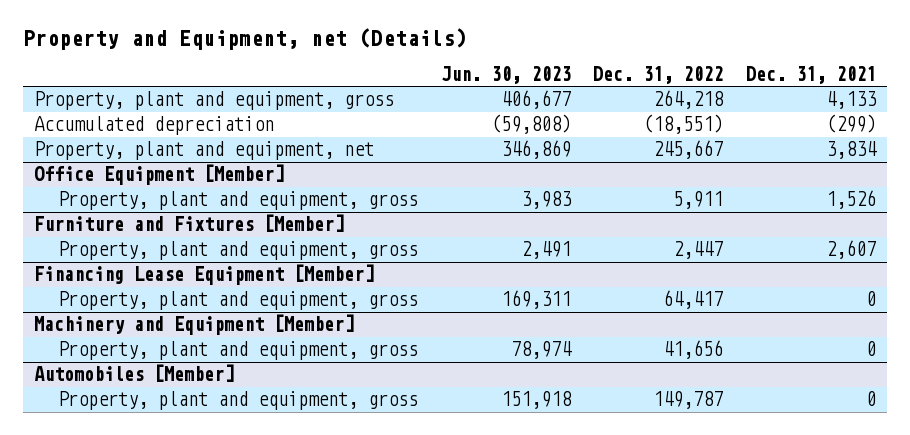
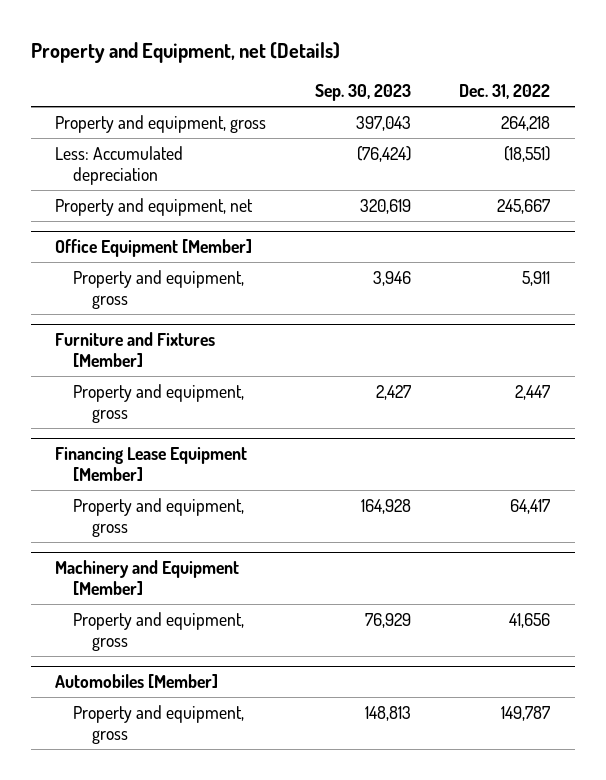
[440,66,571,85] Jun. 30, 2023 -> none
[745,66,876,85] Dec. 31, 2021 -> none
none -> [314,84,411,102] Sep. 30, 2023
[34,91,395,111] Property, plant and equipment, gross -> [55,114,267,133] Property and equipment, gross
[34,116,275,136] Accumulated depreciation -> [55,145,184,185] Less: Accumulated depreciation
[34,141,375,161] Property, plant and equipment, net -> [55,197,254,216] Property and equipment, net
[58,191,419,211] Property, plant and equipment, gross -> [73,269,245,309] Property and equipment, gross
[58,241,419,261] Property, plant and equipment, gross -> [73,383,245,423] Property and equipment, gross
[58,291,419,311] Property, plant and equipment, gross -> [73,497,245,537] Property and equipment, gross
[58,341,419,361] Property, plant and equipment, gross -> [73,611,245,651] Property and equipment, gross
[58,391,419,411] Property, plant and equipment, gross -> [73,704,245,744] Property and equipment, gross

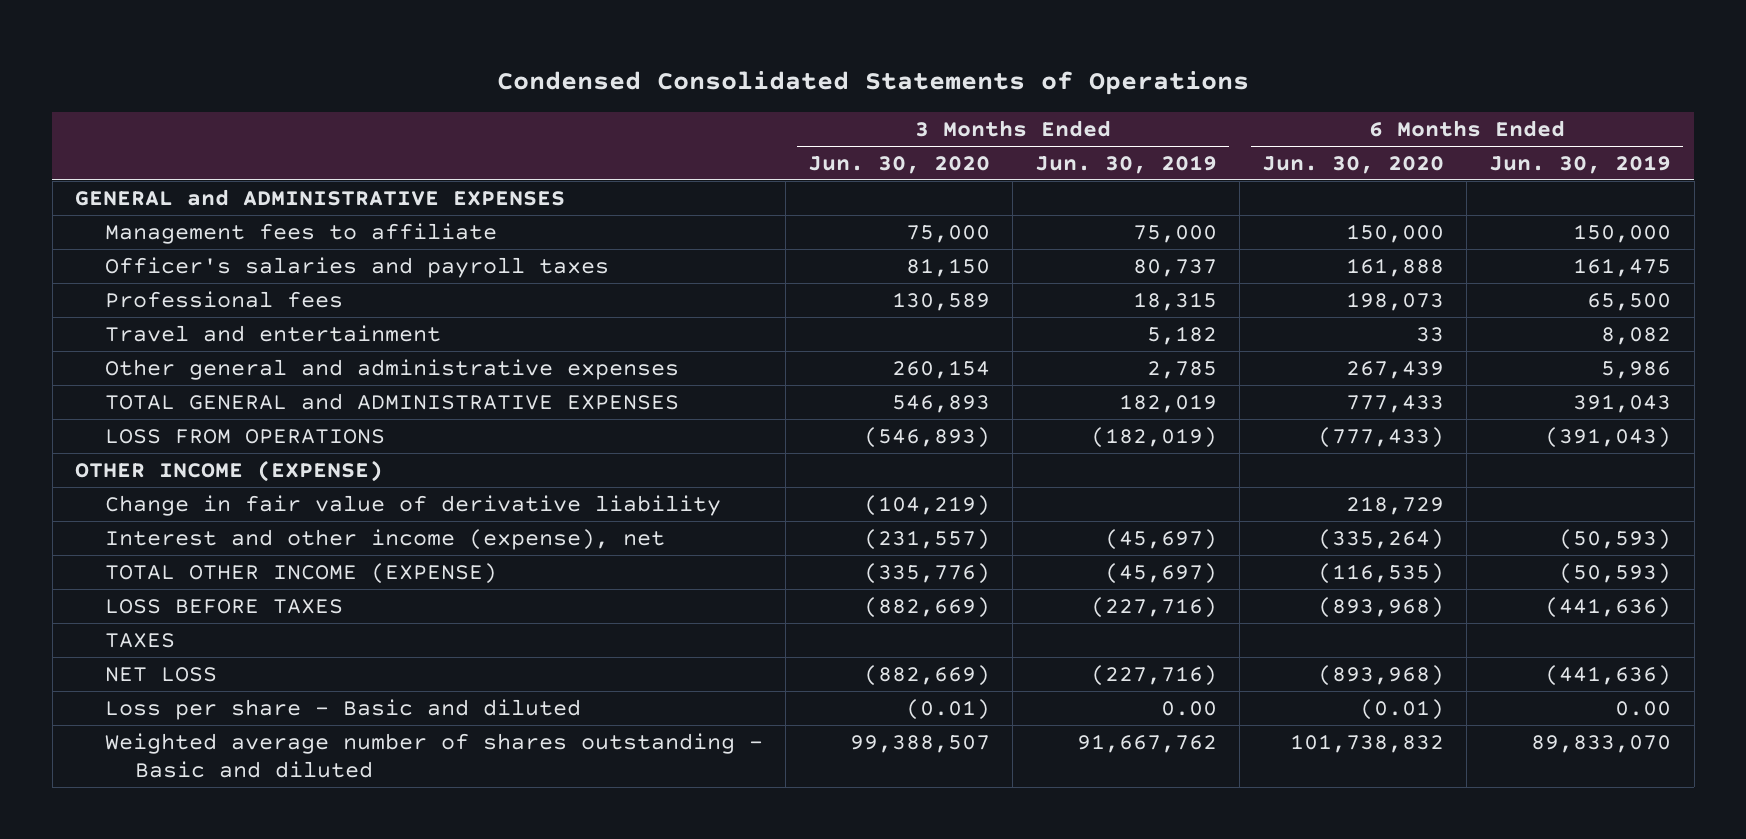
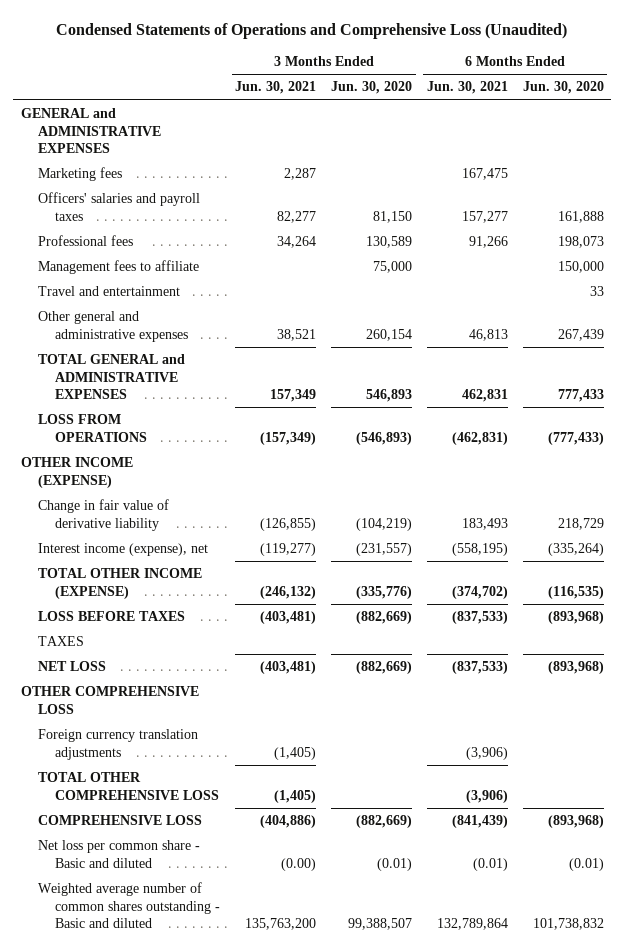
[497,70,1250,95] Condensed Consolidated Statements of Operations -> [56,22,568,39] Condensed Statements of Operations and Comprehensive Loss (Unaudited)
[1035,154,1218,174] Jun. 30, 2019 -> none
[1489,154,1672,174] Jun. 30, 2019 -> none
none -> [235,81,317,95] Jun. 30, 2021
none -> [426,81,508,95] Jun. 30, 2021
none -> [38,167,123,182] Marketing fees
[104,256,609,278] Officer's salaries and payroll taxes -> [38,192,201,221] Officers' salaries and payroll taxes
[104,222,497,244] Management fees to affiliate -> [38,260,200,275] Management fees to affiliate
[104,528,665,550] Interest and other income (expense), net -> [38,543,209,557] Interest income (expense), net
none -> [20,686,199,714] OTHER COMPREHENSIVE LOSS
none -> [38,729,199,760] Foreign currency translation adjustments
none -> [38,772,220,800] TOTAL OTHER COMPREHENSIVE LOSS
none -> [38,815,203,826] COMPREHENSIVE LOSS
[104,698,581,720] Loss per share - Basic and diluted -> [38,840,201,868] Net loss per common share - Basic and diluted
[104,732,763,778] Weighted average number of shares outstanding - Basic and diluted -> [38,882,221,928] Weighted average number of common shares outstanding - Basic and diluted

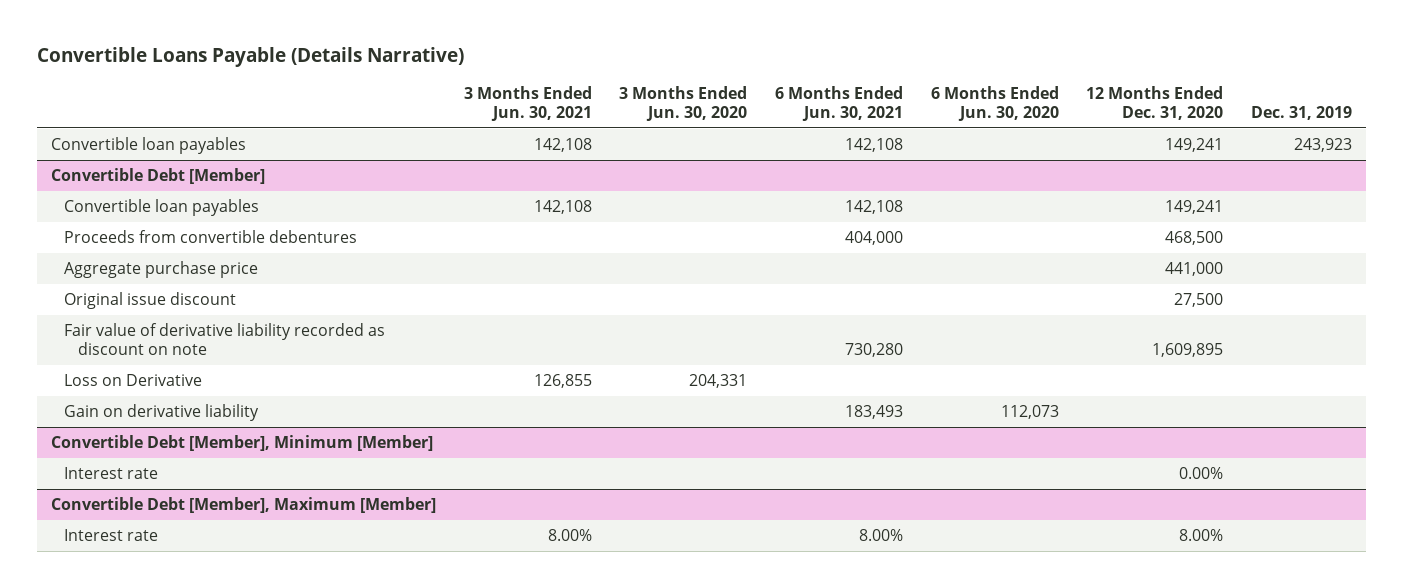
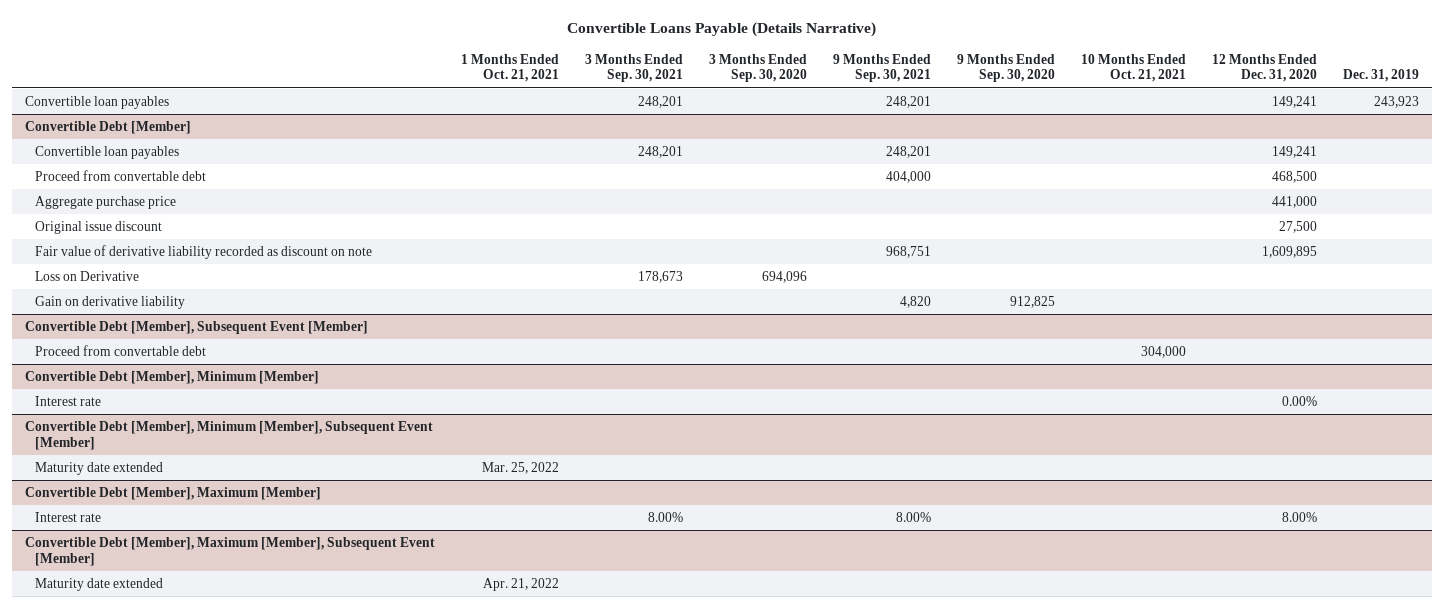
[463,85,592,121] 3 Months Ended Jun. 30, 2021 -> none
[619,85,748,121] 3 Months Ended Jun. 30, 2020 -> none
[775,85,904,121] 6 Months Ended Jun. 30, 2021 -> none
[930,85,1059,121] 6 Months Ended Jun. 30, 2020 -> none
none -> [460,53,559,83] 1 Months Ended Oct. 21, 2021
none -> [585,53,684,83] 3 Months Ended Sep. 30, 2021
none -> [709,53,808,83] 3 Months Ended Sep. 30, 2020
none -> [833,53,932,83] 9 Months Ended Sep. 30, 2021
none -> [957,53,1056,83] 9 Months Ended Sep. 30, 2020
none -> [1081,53,1187,83] 10 Months Ended Oct. 21, 2021
[64,230,358,244] Proceeds from convertible debentures -> [34,170,206,182] Proceed from convertable debt
none -> [24,321,368,335] Convertible Debt [Member], Subsequent Event [Member]
none -> [34,345,206,357] Proceed from convertable debt
none -> [24,421,433,450] Convertible Debt [Member], Minimum [Member], Subsequent Event [Member]
none -> [34,462,163,476] Maturity date extended
none -> [24,537,435,566] Convertible Debt [Member], Maximum [Member], Subsequent Event [Member]
none -> [34,578,163,592] Maturity date extended

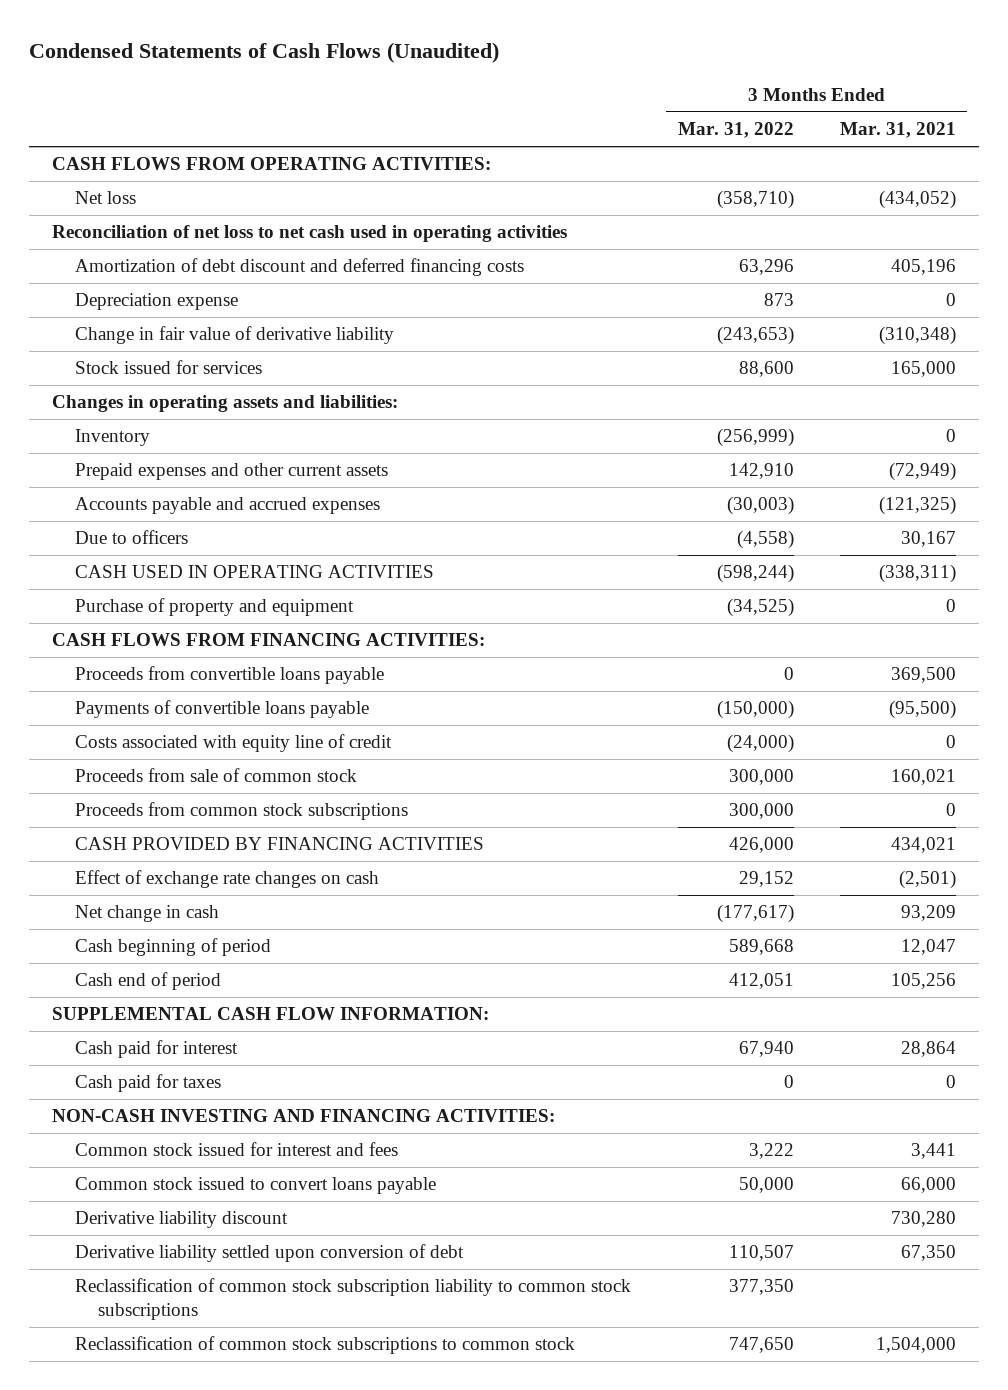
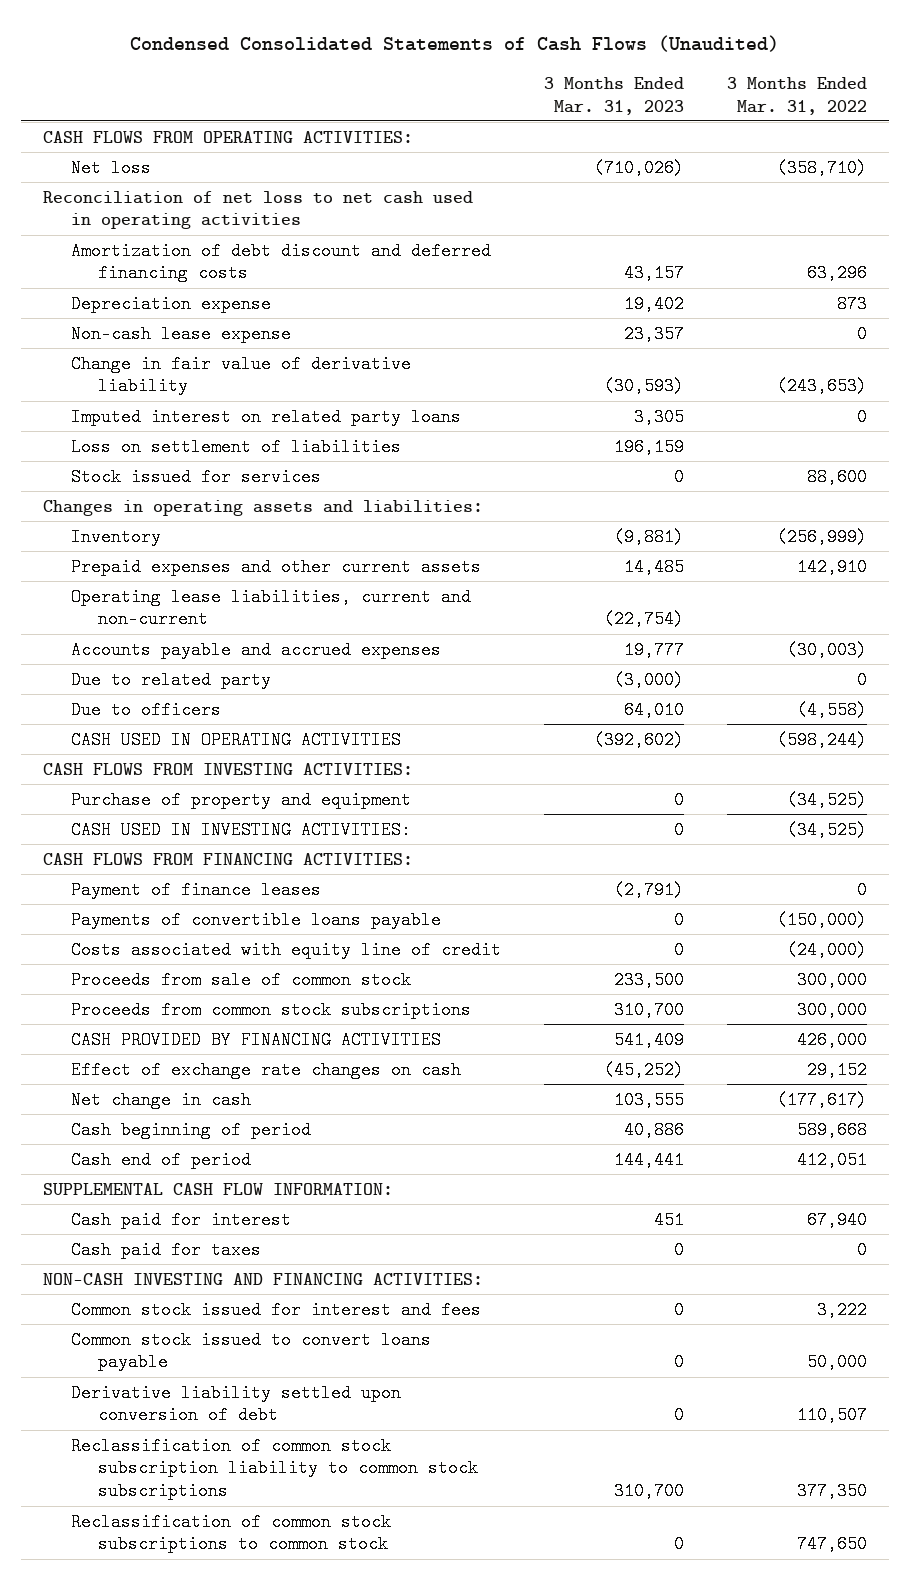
[28,42,499,64] Condensed Statements of Cash Flows (Unaudited) -> [129,34,779,52] Condensed Consolidated Statements of Cash Flows (Unaudited)
[839,122,956,139] Mar. 31, 2021 -> none
none -> [543,76,684,115] 3 Months Ended Mar. 31, 2023
none -> [70,324,291,343] Non-cash lease expense
none -> [70,407,461,426] Imputed interest on related party loans
none -> [70,437,401,456] Loss on settlement of liabilities
none -> [70,587,471,629] Operating lease liabilities, current and non-current
none -> [70,670,271,689] Due to related party
none -> [42,762,413,775] CASH FLOWS FROM INVESTING ACTIVITIES:
none -> [70,820,411,839] CASH USED IN INVESTING ACTIVITIES:
[75,666,385,685] Proceeds from convertible loans payable -> none
none -> [70,880,321,899] Payment of finance leases
[75,1211,289,1229] Derivative liability discount -> none

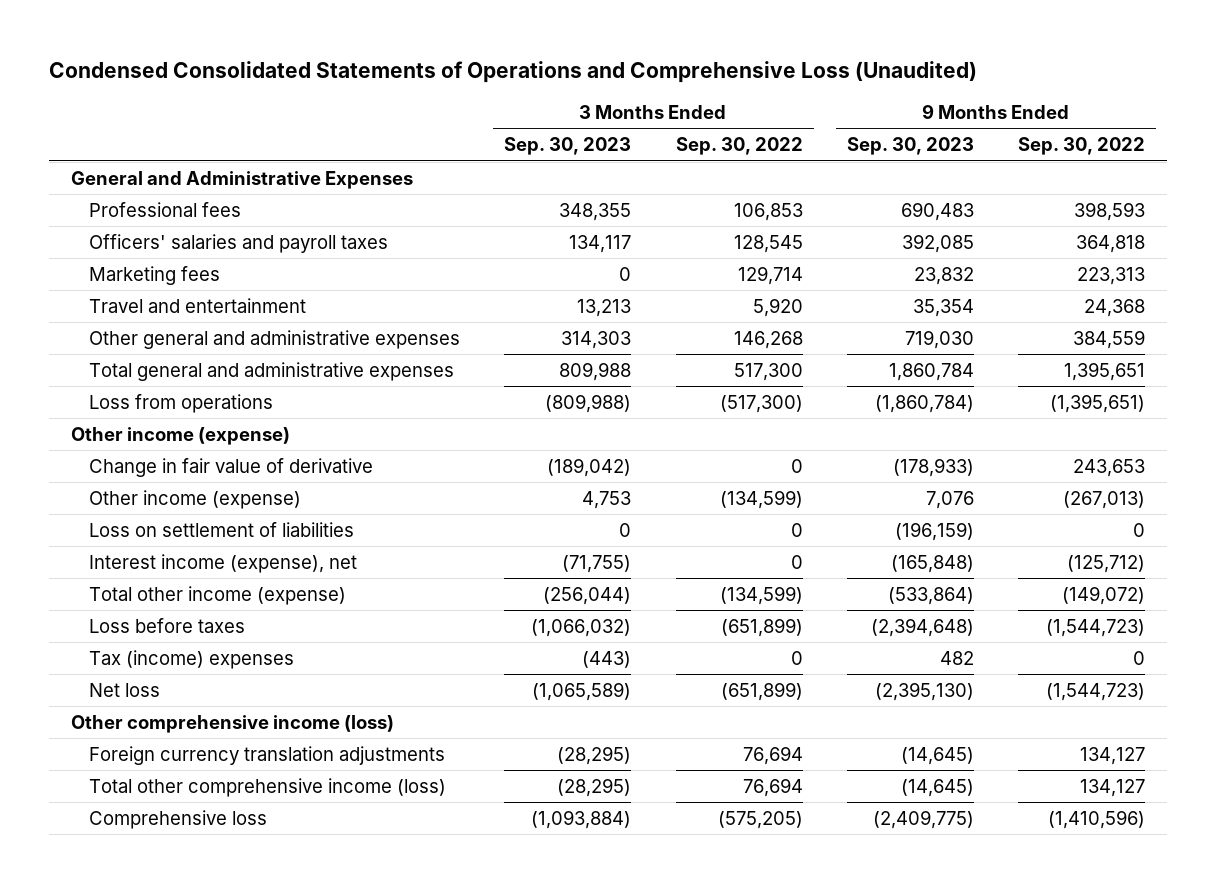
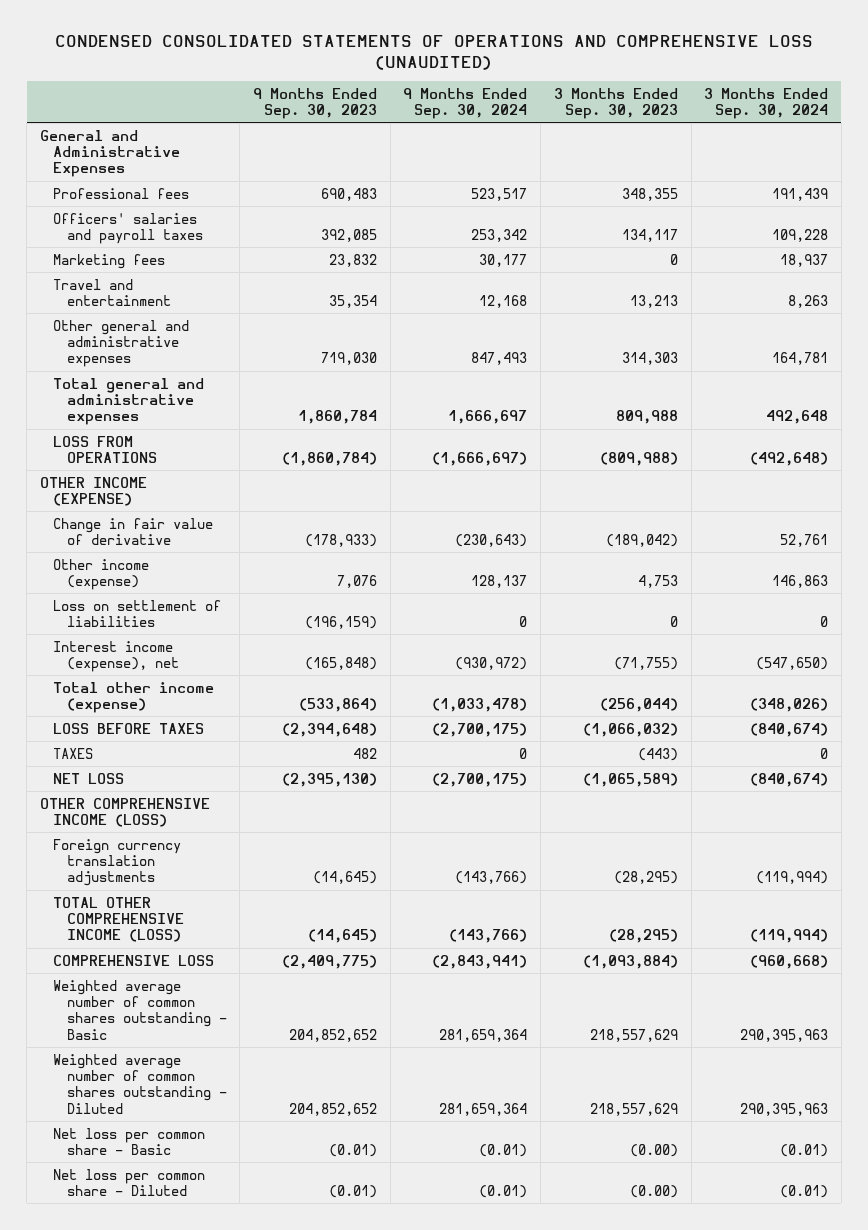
[49,60,978,83] Condensed Consolidated Statements of Operations and Comprehensive Loss (Unaudited) -> [54,35,813,70] CONDENSED CONSOLIDATED STATEMENTS OF OPERATIONS AND COMPREHENSIVE LOSS (UNAUDITED)
[675,137,803,156] Sep. 30, 2022 -> none
[1017,137,1145,156] Sep. 30, 2022 -> none
none -> [403,87,528,120] 9 Months Ended Sep. 30, 2024
none -> [704,87,829,120] 3 Months Ended Sep. 30, 2024
[89,393,274,413] Loss from operations -> [53,435,157,463] LOSS FROM OPERATIONS
[71,426,291,445] Other income (expense) -> [39,476,147,506] OTHER INCOME (EXPENSE)
[89,617,246,633] Loss before taxes -> [53,722,205,734] LOSS BEFORE TAXES
[89,649,295,669] Tax (income) expenses -> [53,747,94,759] TAXES
[89,682,161,697] Net loss -> [53,772,125,784] NET LOSS
[71,714,395,733] Other comprehensive income (loss) -> [39,797,210,827] OTHER COMPREHENSIVE INCOME (LOSS)
[89,777,447,797] Total other comprehensive income (loss) -> [53,896,184,943] TOTAL OTHER COMPREHENSIVE INCOME (LOSS)
[89,809,268,829] Comprehensive loss -> [53,954,215,966] COMPREHENSIVE LOSS
none -> [53,979,227,1040] Weighted average number of common shares outstanding - Basic
none -> [53,1053,227,1114] Weighted average number of common shares outstanding - Diluted
none -> [53,1127,206,1155] Net loss per common share - Basic
none -> [53,1168,206,1196] Net loss per common share - Diluted

